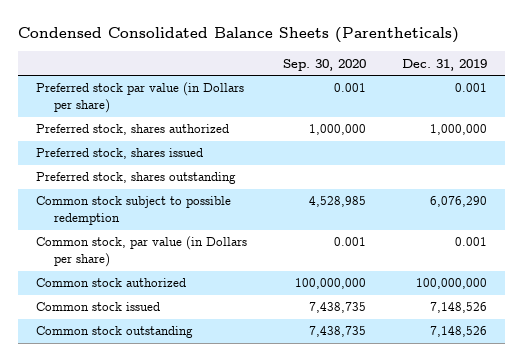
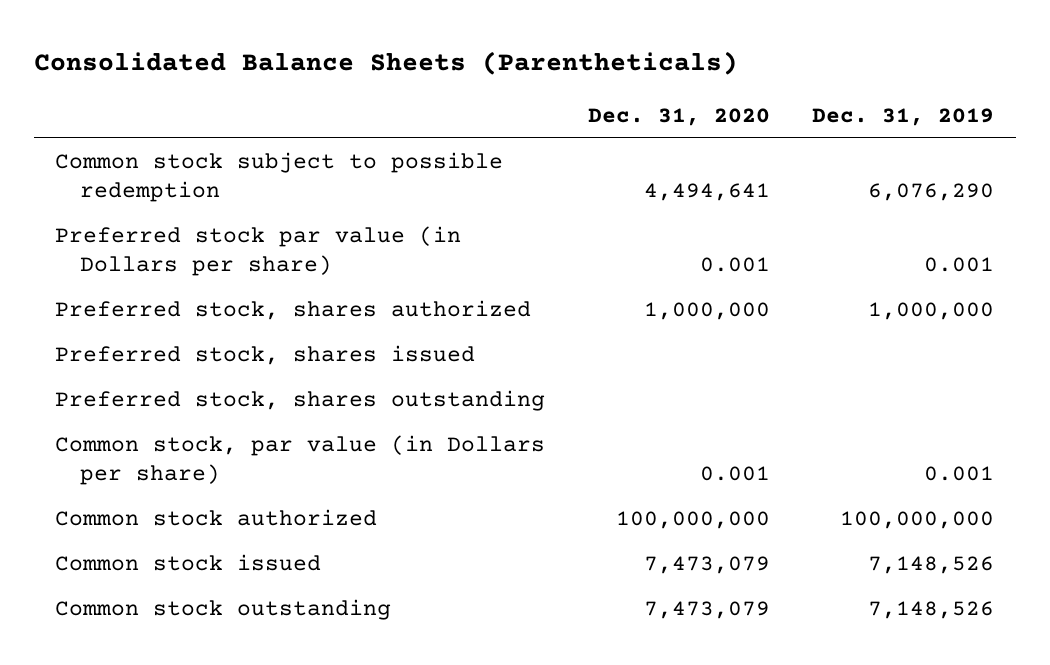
[18,27,460,44] Condensed Consolidated Balance Sheets (Parentheticals) -> [33,50,738,75] Consolidated Balance Sheets (Parentheticals)
[283,58,367,71] Sep. 30, 2020 -> none
none -> [587,107,770,126] Dec. 31, 2020
[36,196,232,226] Common stock subject to possible redemption -> [55,152,504,203] Common stock subject to possible redemption

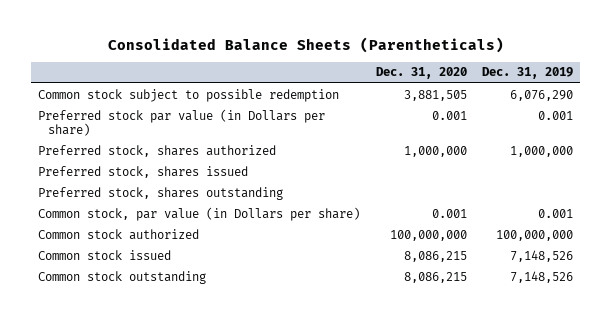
[643,183,770,202] 4,494,641 -> [403,89,467,101] 3,881,505
[643,556,770,575] 7,473,079 -> [403,250,467,262] 8,086,215
[643,601,770,620] 7,473,079 -> [403,271,467,283] 8,086,215

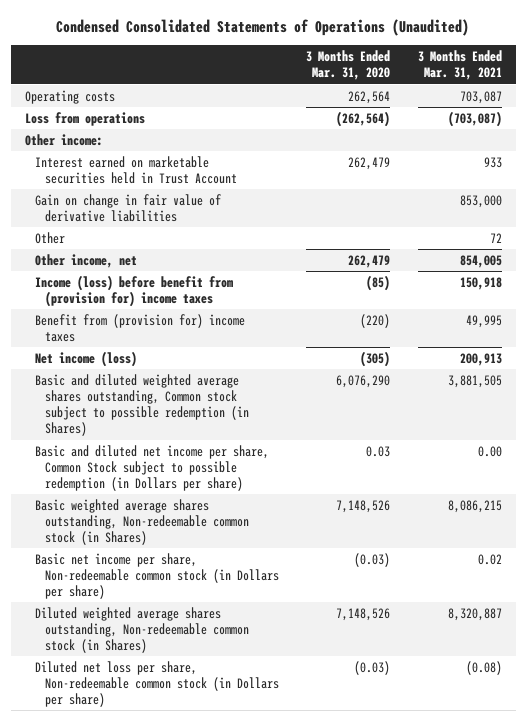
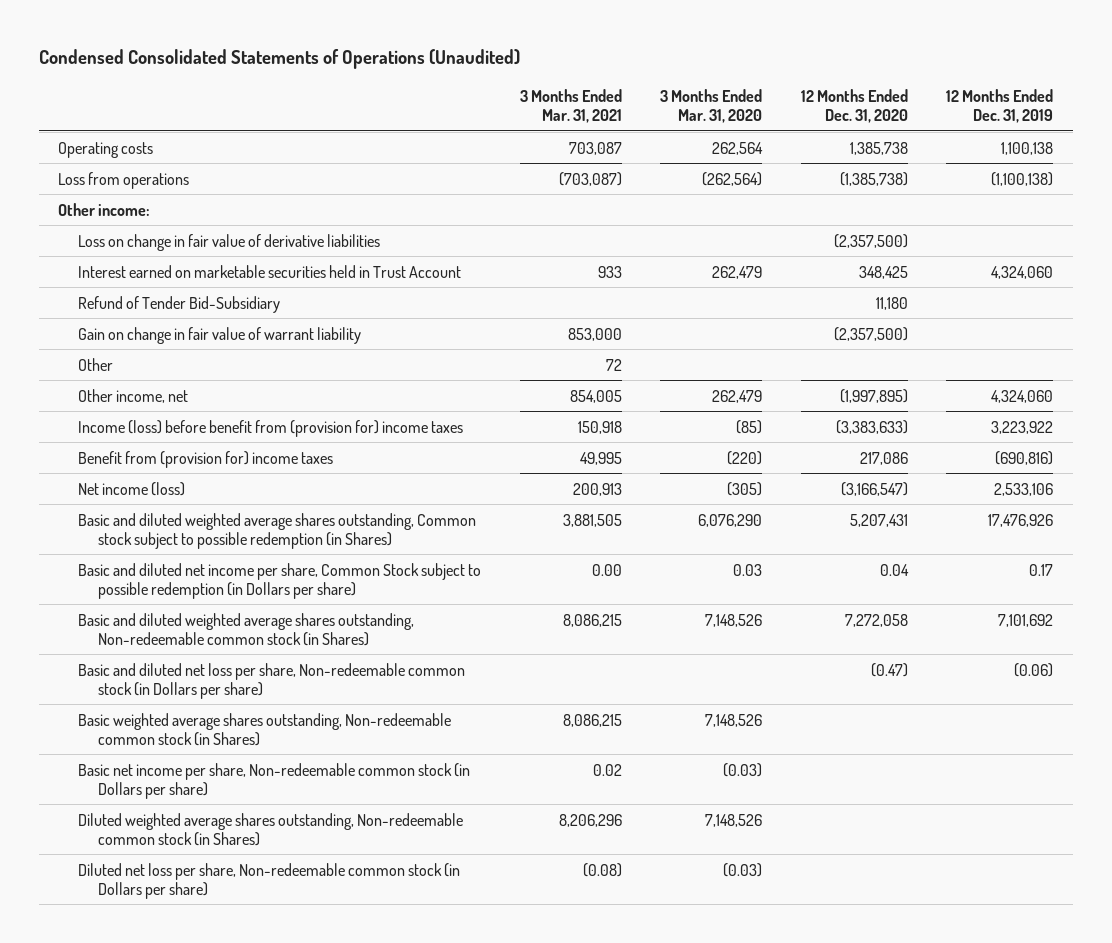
none -> [800,88,908,123] 12 Months Ended Dec. 31, 2020
none -> [946,88,1054,123] 12 Months Ended Dec. 31, 2019
none -> [78,233,381,251] Loss on change in fair value of derivative liabilities
none -> [78,295,281,313] Refund of Tender Bid-Subsidiary
[34,193,221,222] Gain on change in fair value of derivative liabilities -> [78,326,362,344] Gain on change in fair value of warrant liability
none -> [78,612,415,646] Basic and diluted weighted average shares outstanding, Non-redeemable common stock (in Shares)
none -> [78,662,466,699] Basic and diluted net loss per share, Non-redeemable common stock (in Dollars per share)
[447,607,502,621] 8,320,887 -> [558,813,622,827] 8,206,296

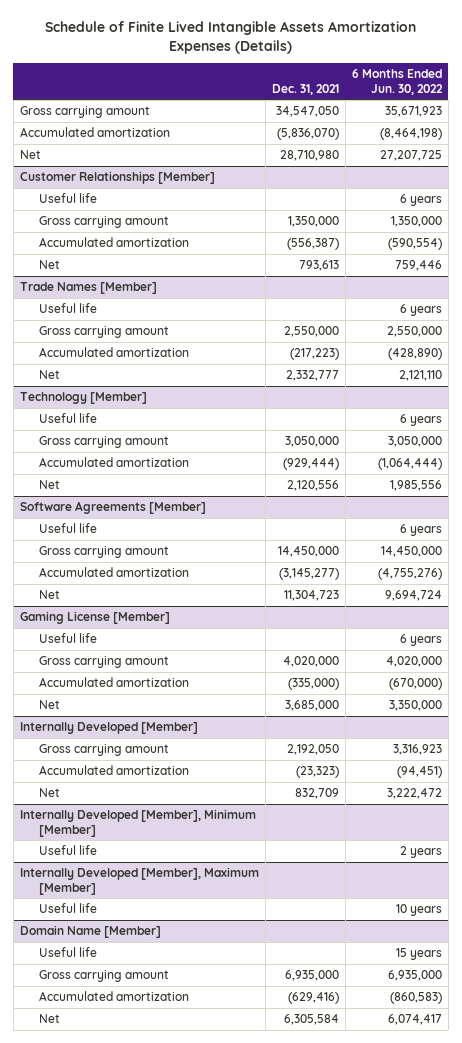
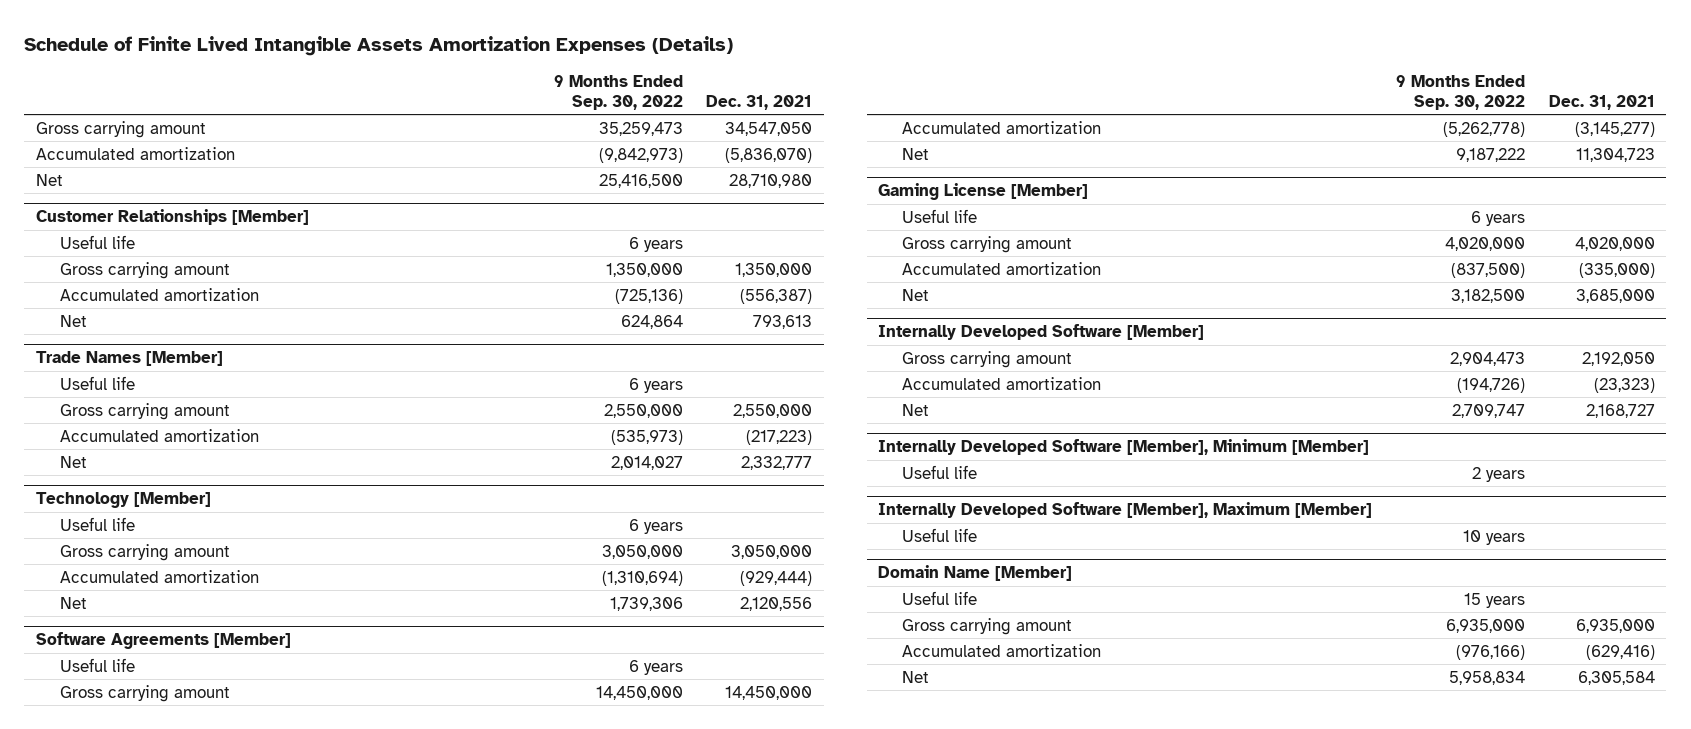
[351,69,443,95] 6 Months Ended Jun. 30, 2022 -> none
none -> [553,74,683,110] 9 Months Ended Sep. 30, 2022
[19,722,198,735] Internally Developed [Member] -> [878,324,1205,341] Internally Developed Software [Member]
[294,788,339,800] 832,709 -> [1585,403,1655,418] 2,168,727
[19,809,256,837] Internally Developed [Member], Minimum [Member] -> [878,439,1370,456] Internally Developed Software [Member], Minimum [Member]
[19,867,259,895] Internally Developed [Member], Maximum [Member] -> [878,502,1373,519] Internally Developed Software [Member], Maximum [Member]

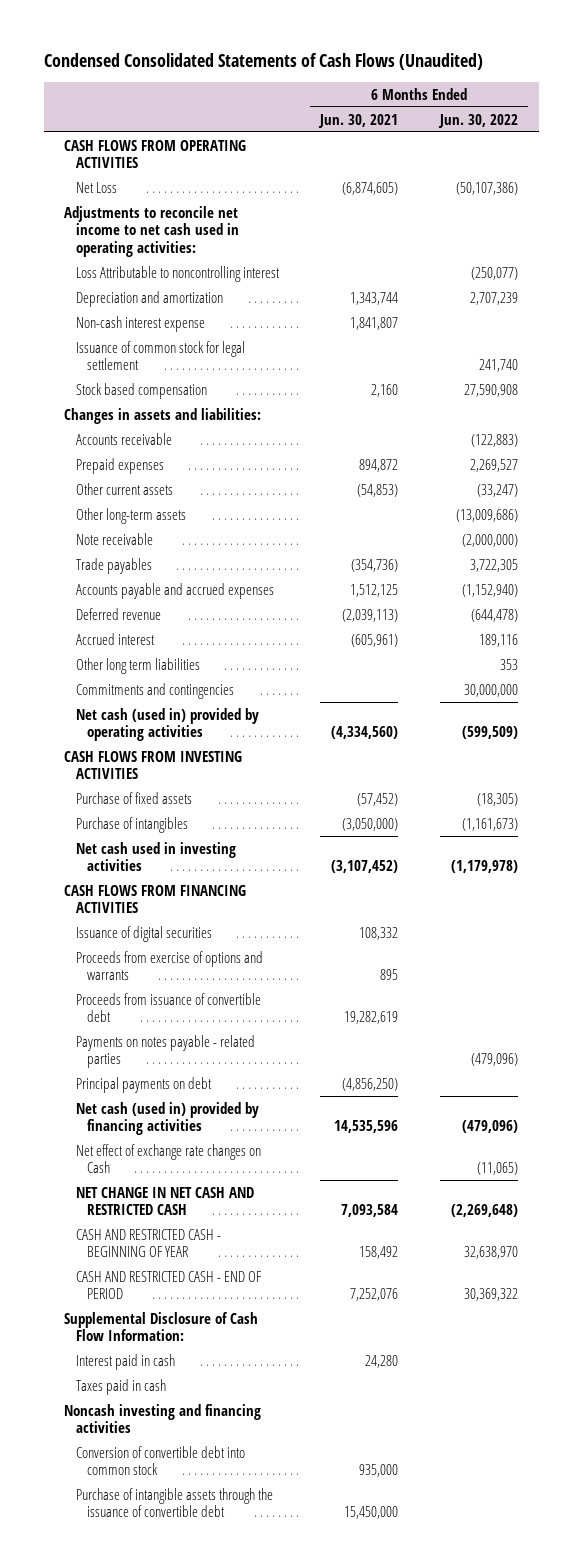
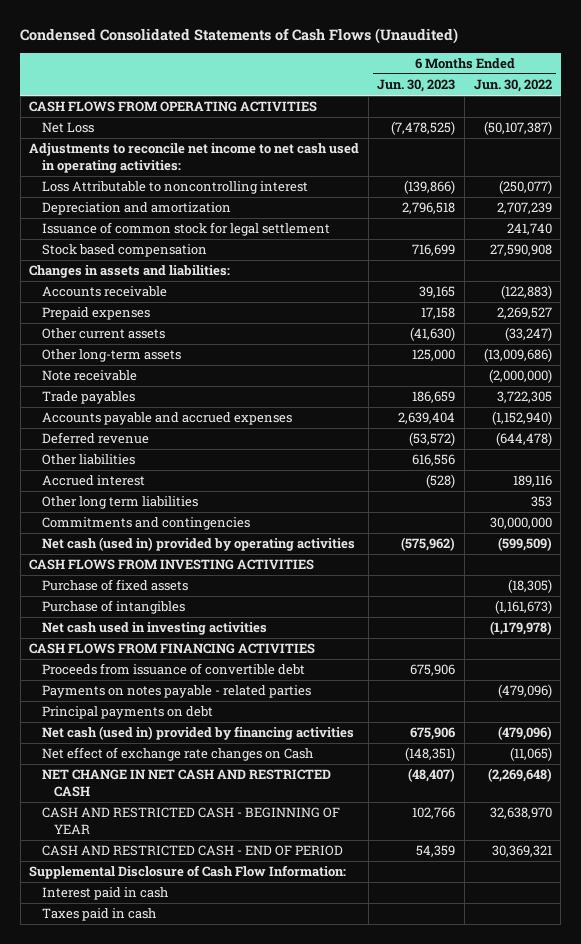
[318,113,399,128] Jun. 30, 2021 -> none
none -> [377,79,456,93] Jun. 30, 2023
[455,181,518,195] (50,107,386) -> [483,121,552,136] (50,107,387)
[75,315,205,332] Non-cash interest expense -> none
none -> [41,454,135,466] Other liabilities
[75,925,212,942] Issuance of digital securities -> none
[75,950,263,981] Proceeds from exercise of options and warrants -> none
[463,1288,518,1302] 30,369,322 -> [491,845,552,858] 30,369,321
[64,1403,262,1434] Noncash investing and financing activities -> none
[75,1445,245,1476] Conversion of convertible debt into common stock -> none
[75,1487,273,1518] Purchase of intangible assets through the issuance of convertible debt -> none

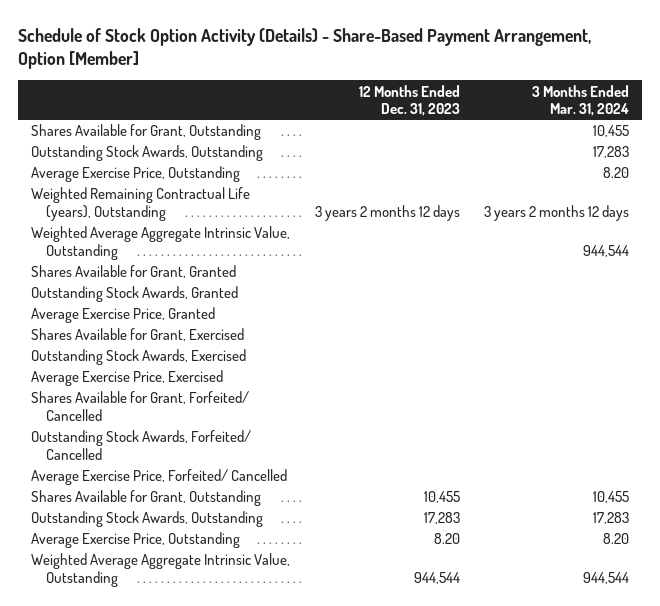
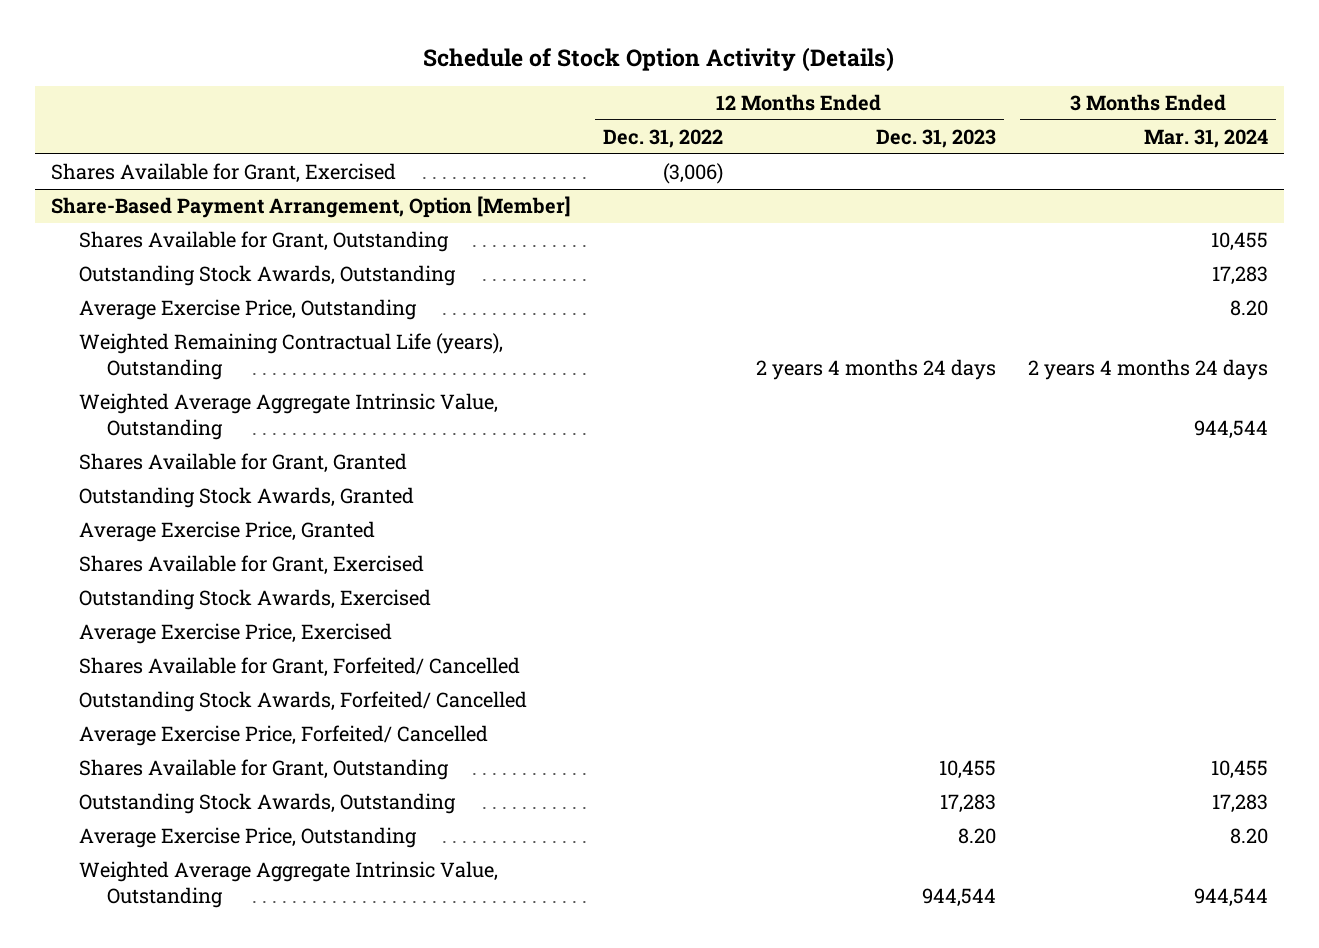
[18,27,592,70] Schedule of Stock Option Activity (Details) - Share-Based Payment Arrangement, Option [Member] -> [423,46,895,72] Schedule of Stock Option Activity (Details)
none -> [603,129,724,149] Dec. 31, 2022
none -> [50,163,396,184] Shares Available for Grant, Exercised
none -> [50,196,571,219] Share-Based Payment Arrangement, Option [Member]
[314,204,460,221] 3 years 2 months 12 days -> [755,358,996,380] 2 years 4 months 24 days
[484,204,630,221] 3 years 2 months 12 days -> [1028,358,1269,380] 2 years 4 months 24 days

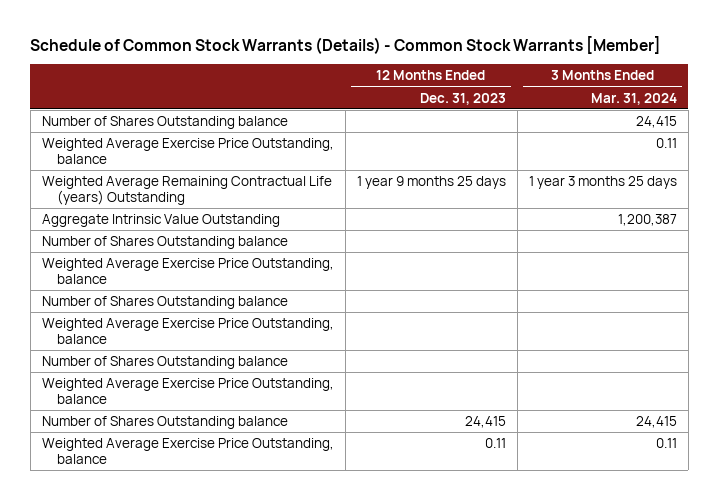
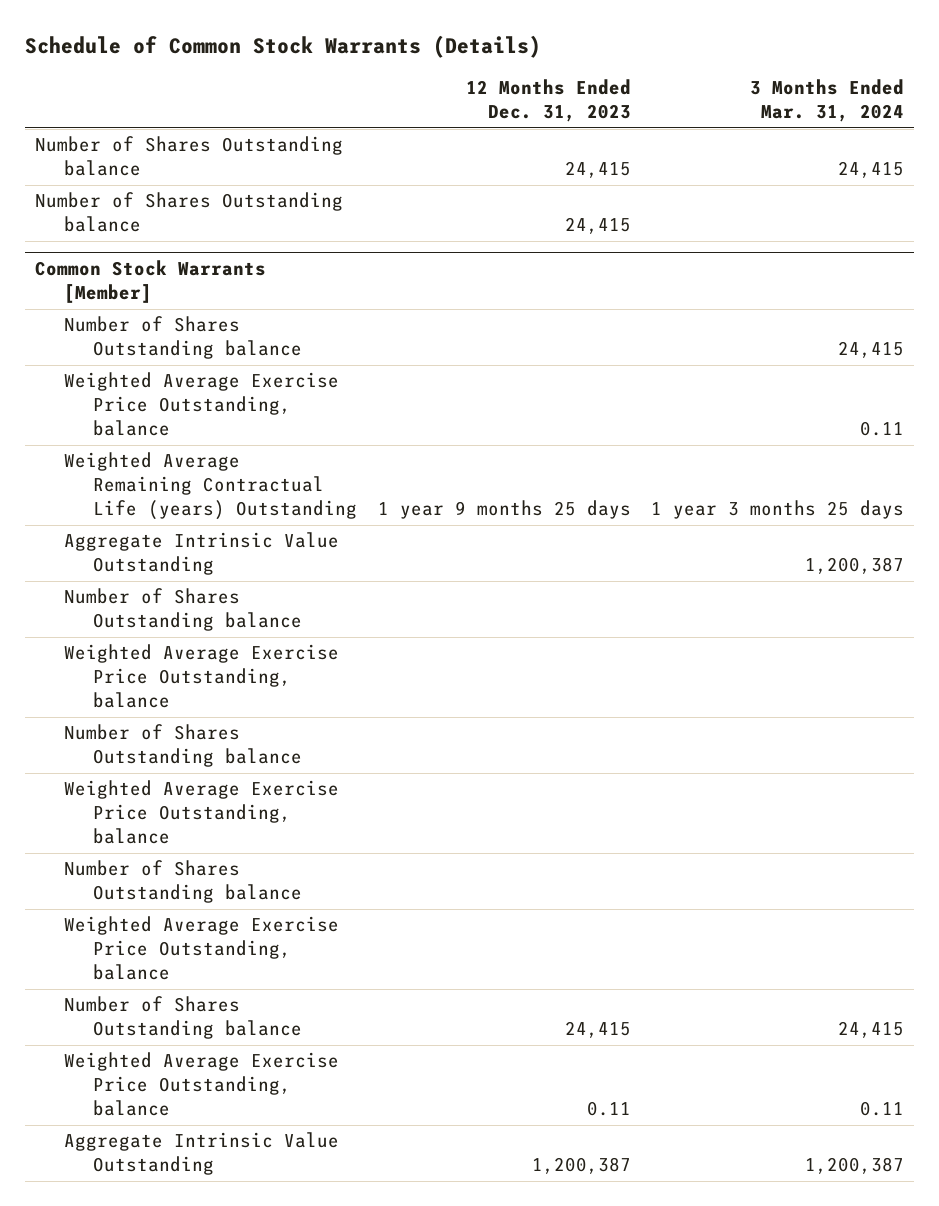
[30,35,662,54] Schedule of Common Stock Warrants (Details) - Common Stock Warrants [Member] -> [24,35,541,59] Schedule of Common Stock Warrants (Details)
none -> [34,136,343,177] Number of Shares Outstanding balance
none -> [34,192,343,233] Number of Shares Outstanding balance
none -> [34,260,266,304] Common Stock Warrants [Member]
none -> [64,1132,340,1176] Aggregate Intrinsic Value Outstanding

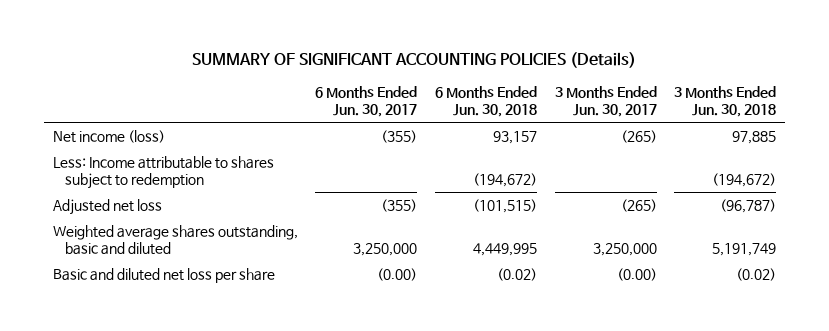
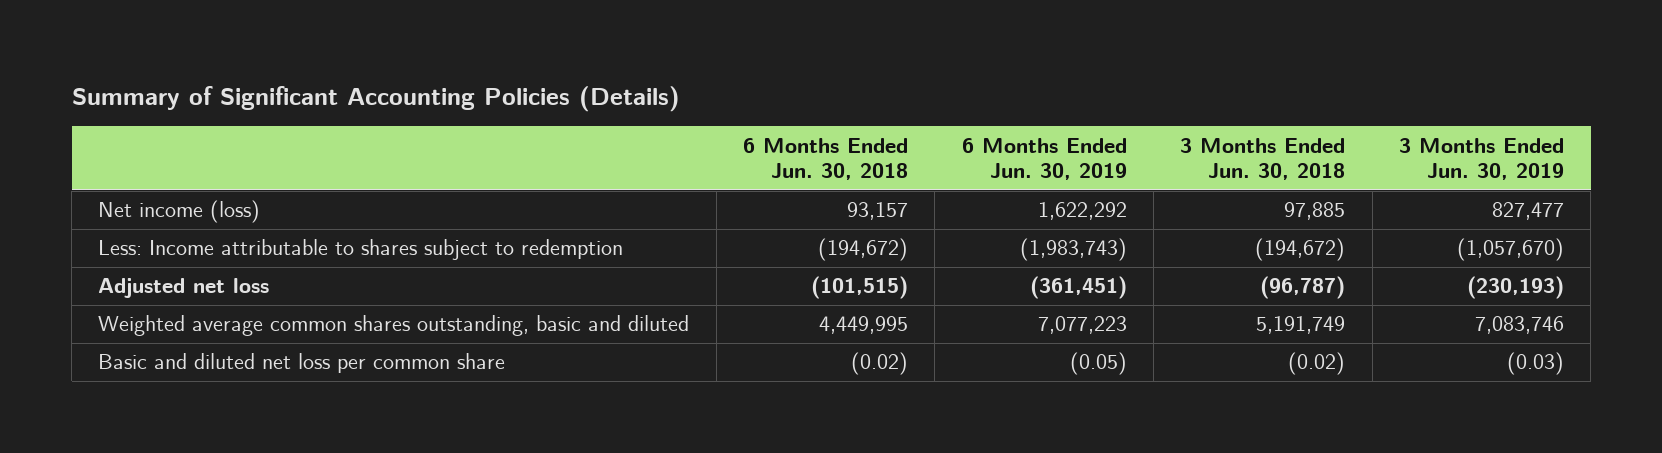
[192,52,637,69] SUMMARY OF SIGNIFICANT ACCOUNTING POLICIES (Details) -> [71,85,680,112] Summary of Significant Accounting Policies (Details)
[315,86,418,117] 6 Months Ended Jun. 30, 2017 -> none
[554,86,657,117] 3 Months Ended Jun. 30, 2017 -> none
none -> [961,137,1127,181] 6 Months Ended Jun. 30, 2019
none -> [1398,137,1564,181] 3 Months Ended Jun. 30, 2019
[52,225,298,255] Weighted average shares outstanding, basic and diluted -> [98,315,690,337] Weighted average common shares outstanding, basic and diluted
[52,268,275,284] Basic and diluted net loss per share -> [98,353,506,374] Basic and diluted net loss per common share

